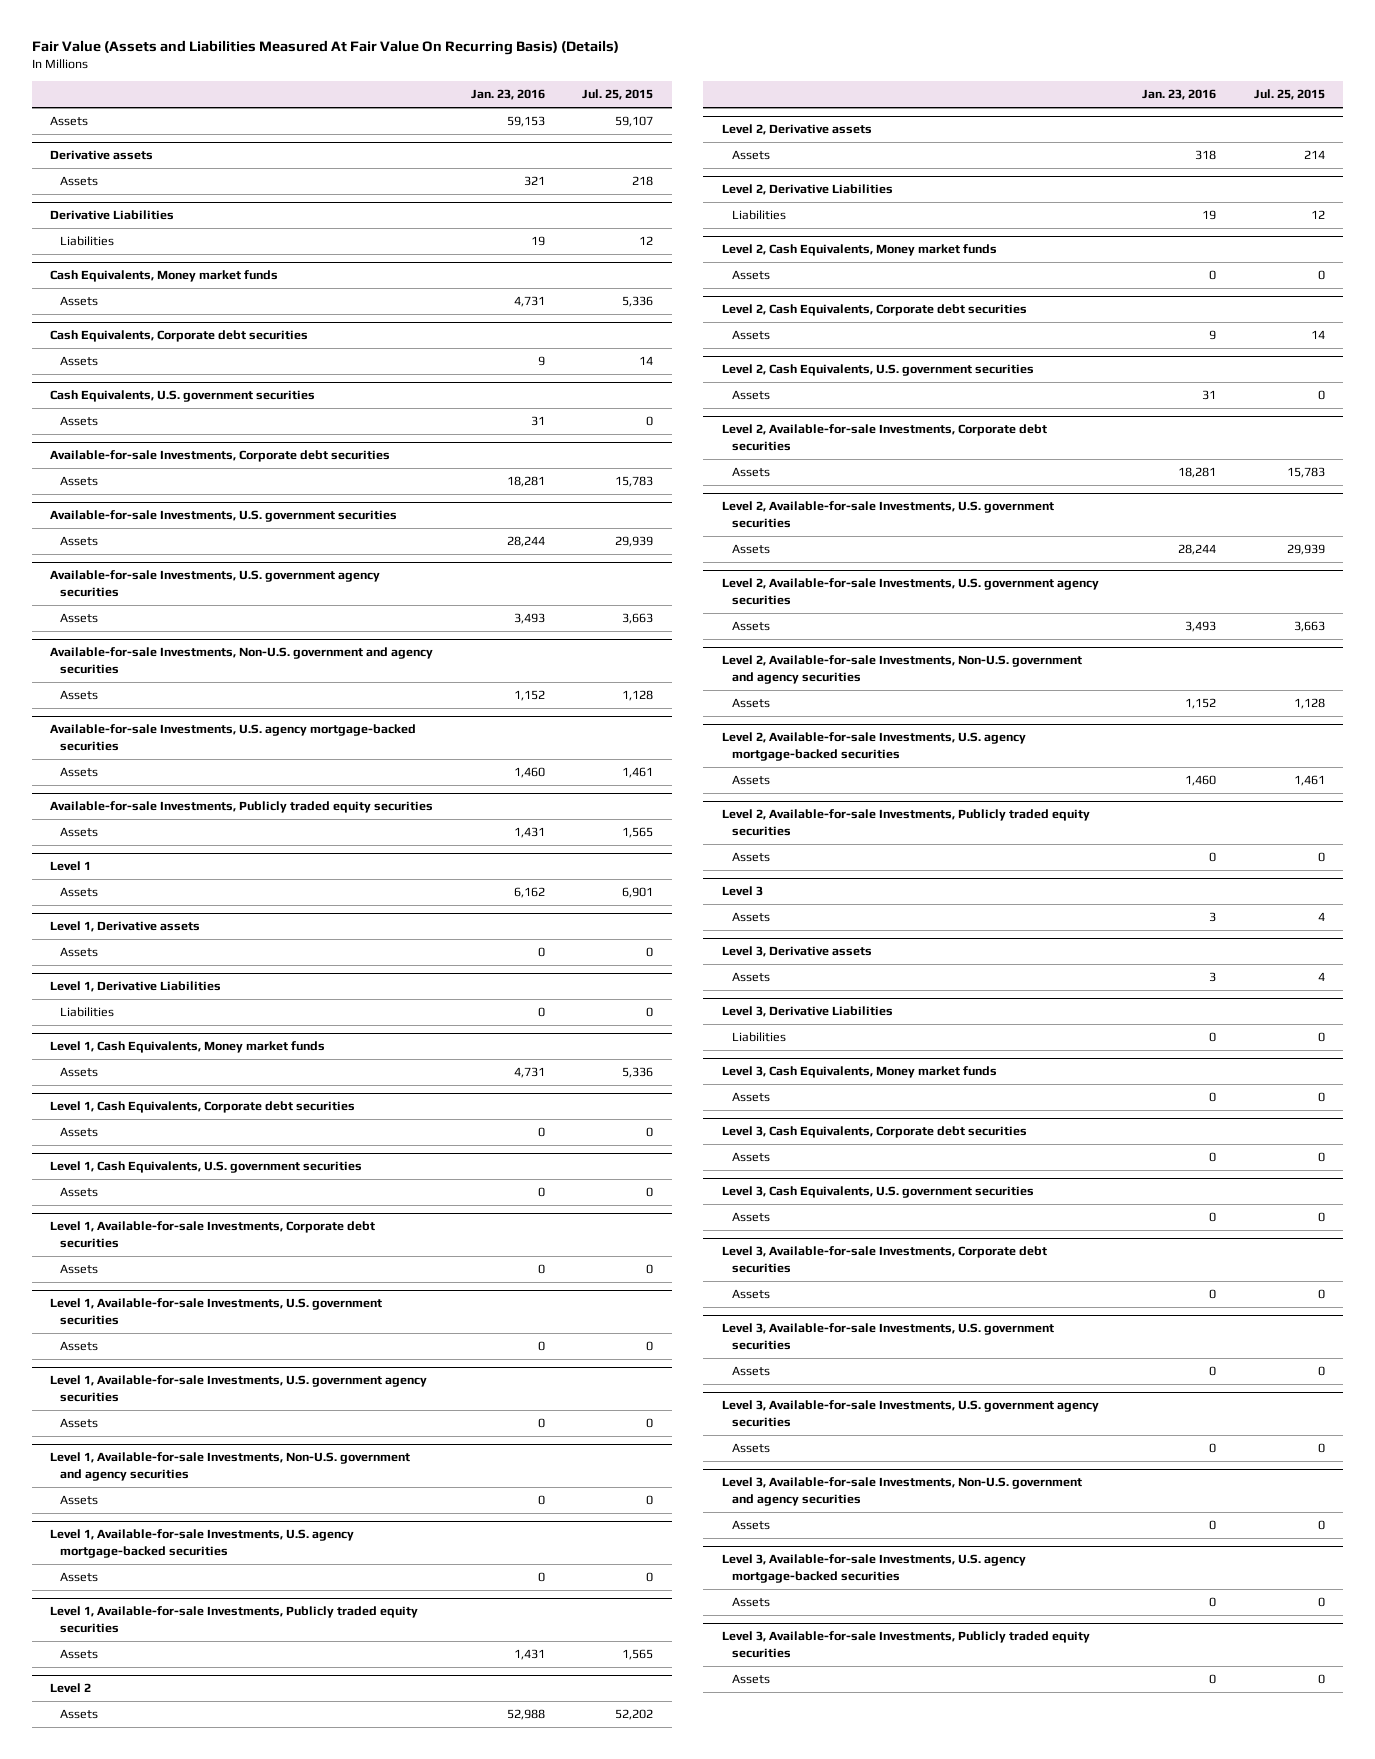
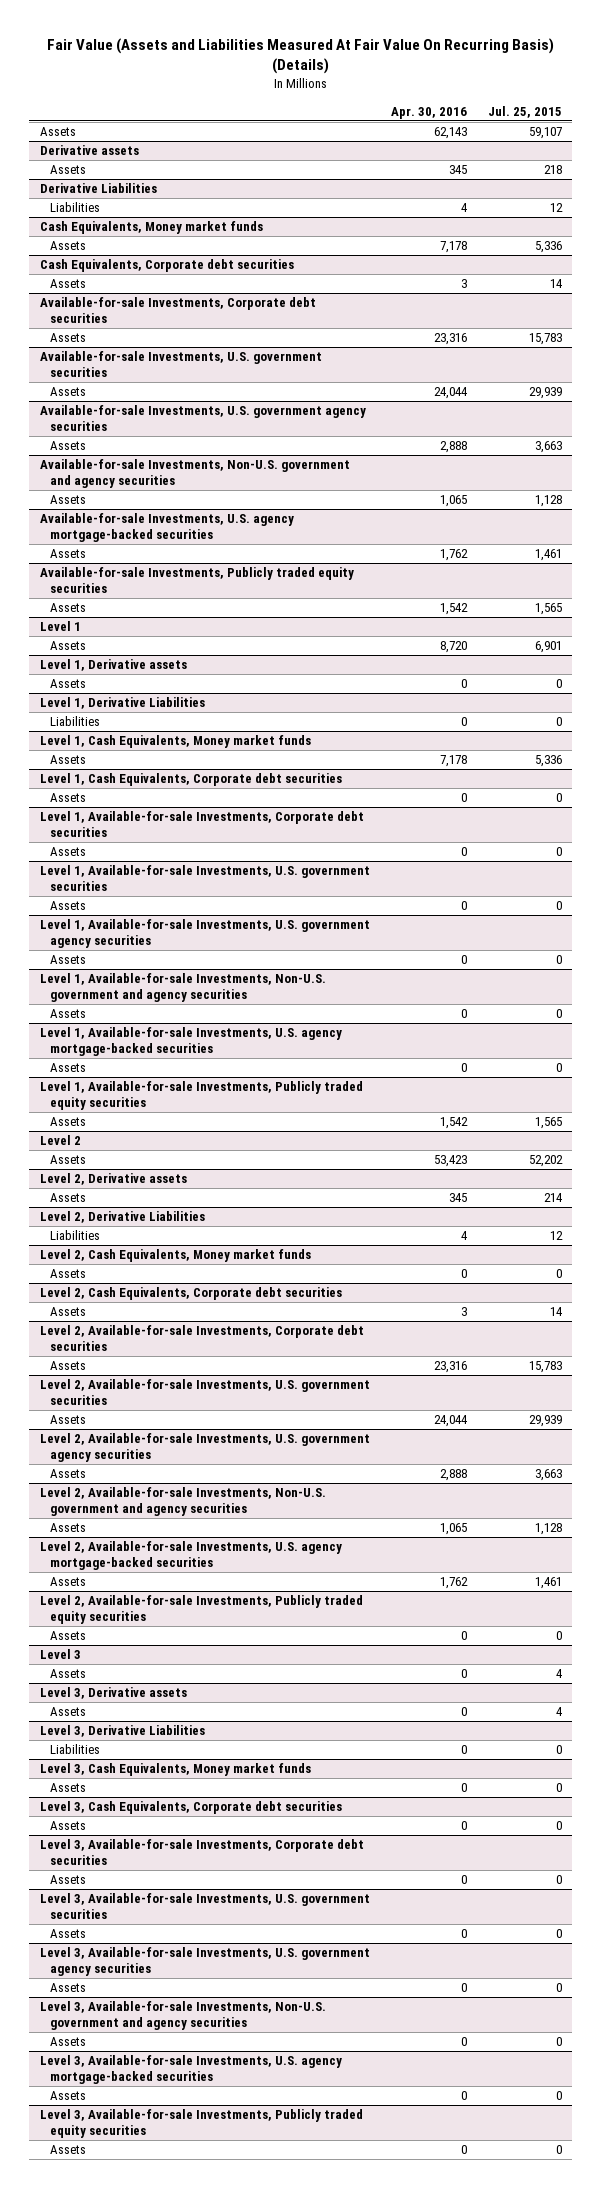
[470,89,545,101] Jan. 23, 2016 -> none
none -> [390,106,467,119] Apr. 30, 2016
[50,390,316,403] Cash Equivalents, U.S. government securities -> none
[60,416,99,427] Assets -> none
[50,1161,363,1174] Level 1, Cash Equivalents, U.S. government securities -> none
[60,1187,99,1198] Assets -> none
[722,364,1035,377] Level 2, Cash Equivalents, U.S. government securities -> none
[732,390,771,401] Assets -> none
[722,1186,1035,1199] Level 3, Cash Equivalents, U.S. government securities -> none
[732,1212,771,1223] Assets -> none

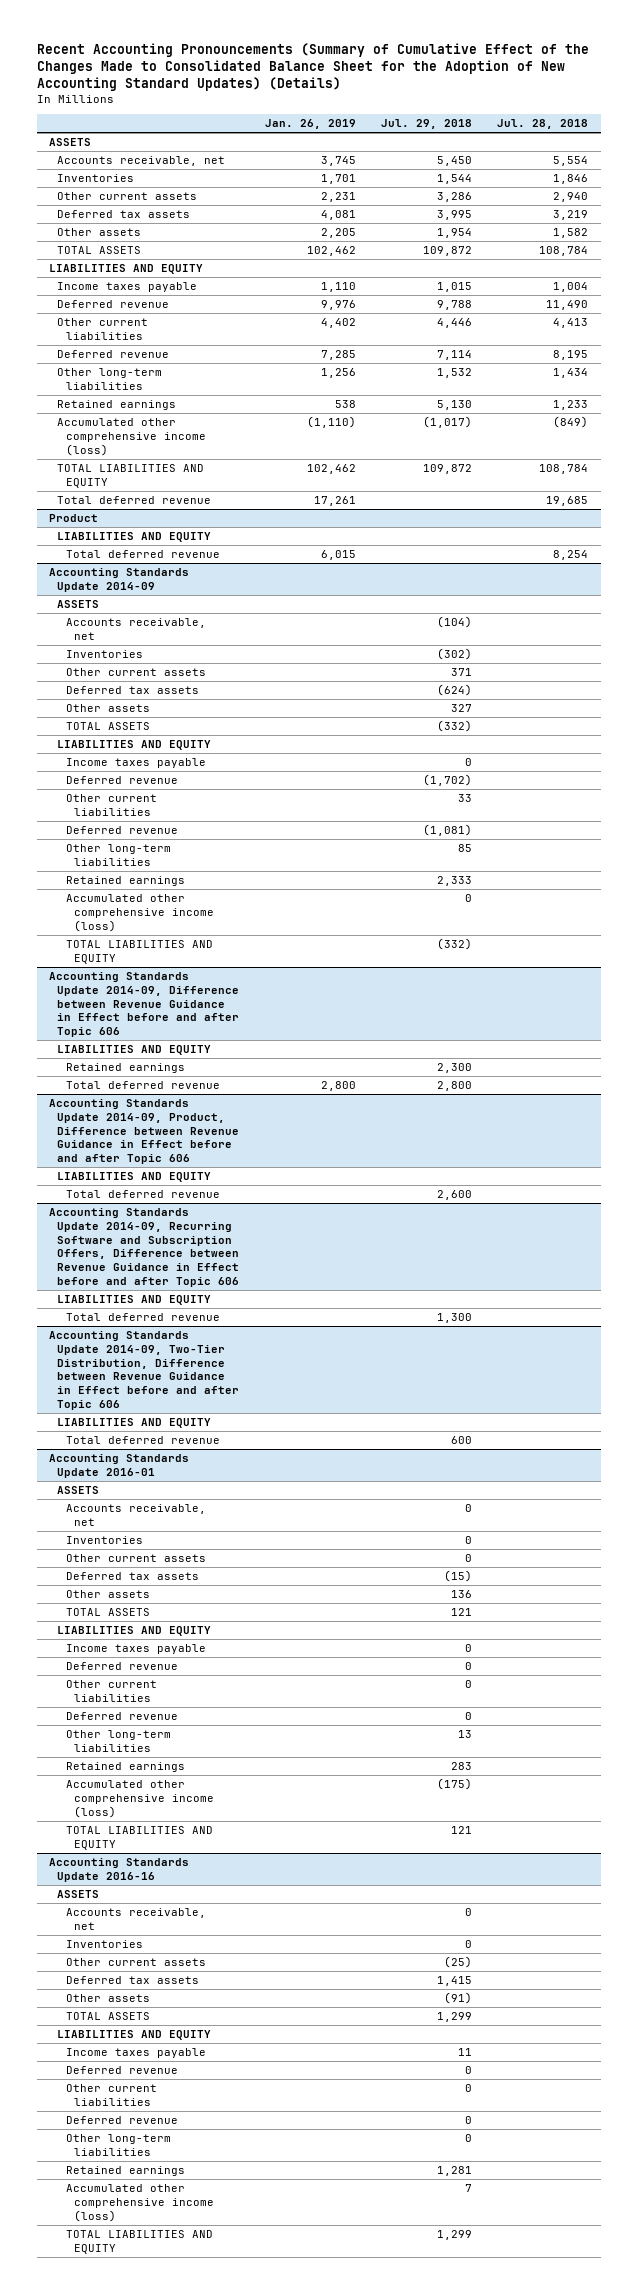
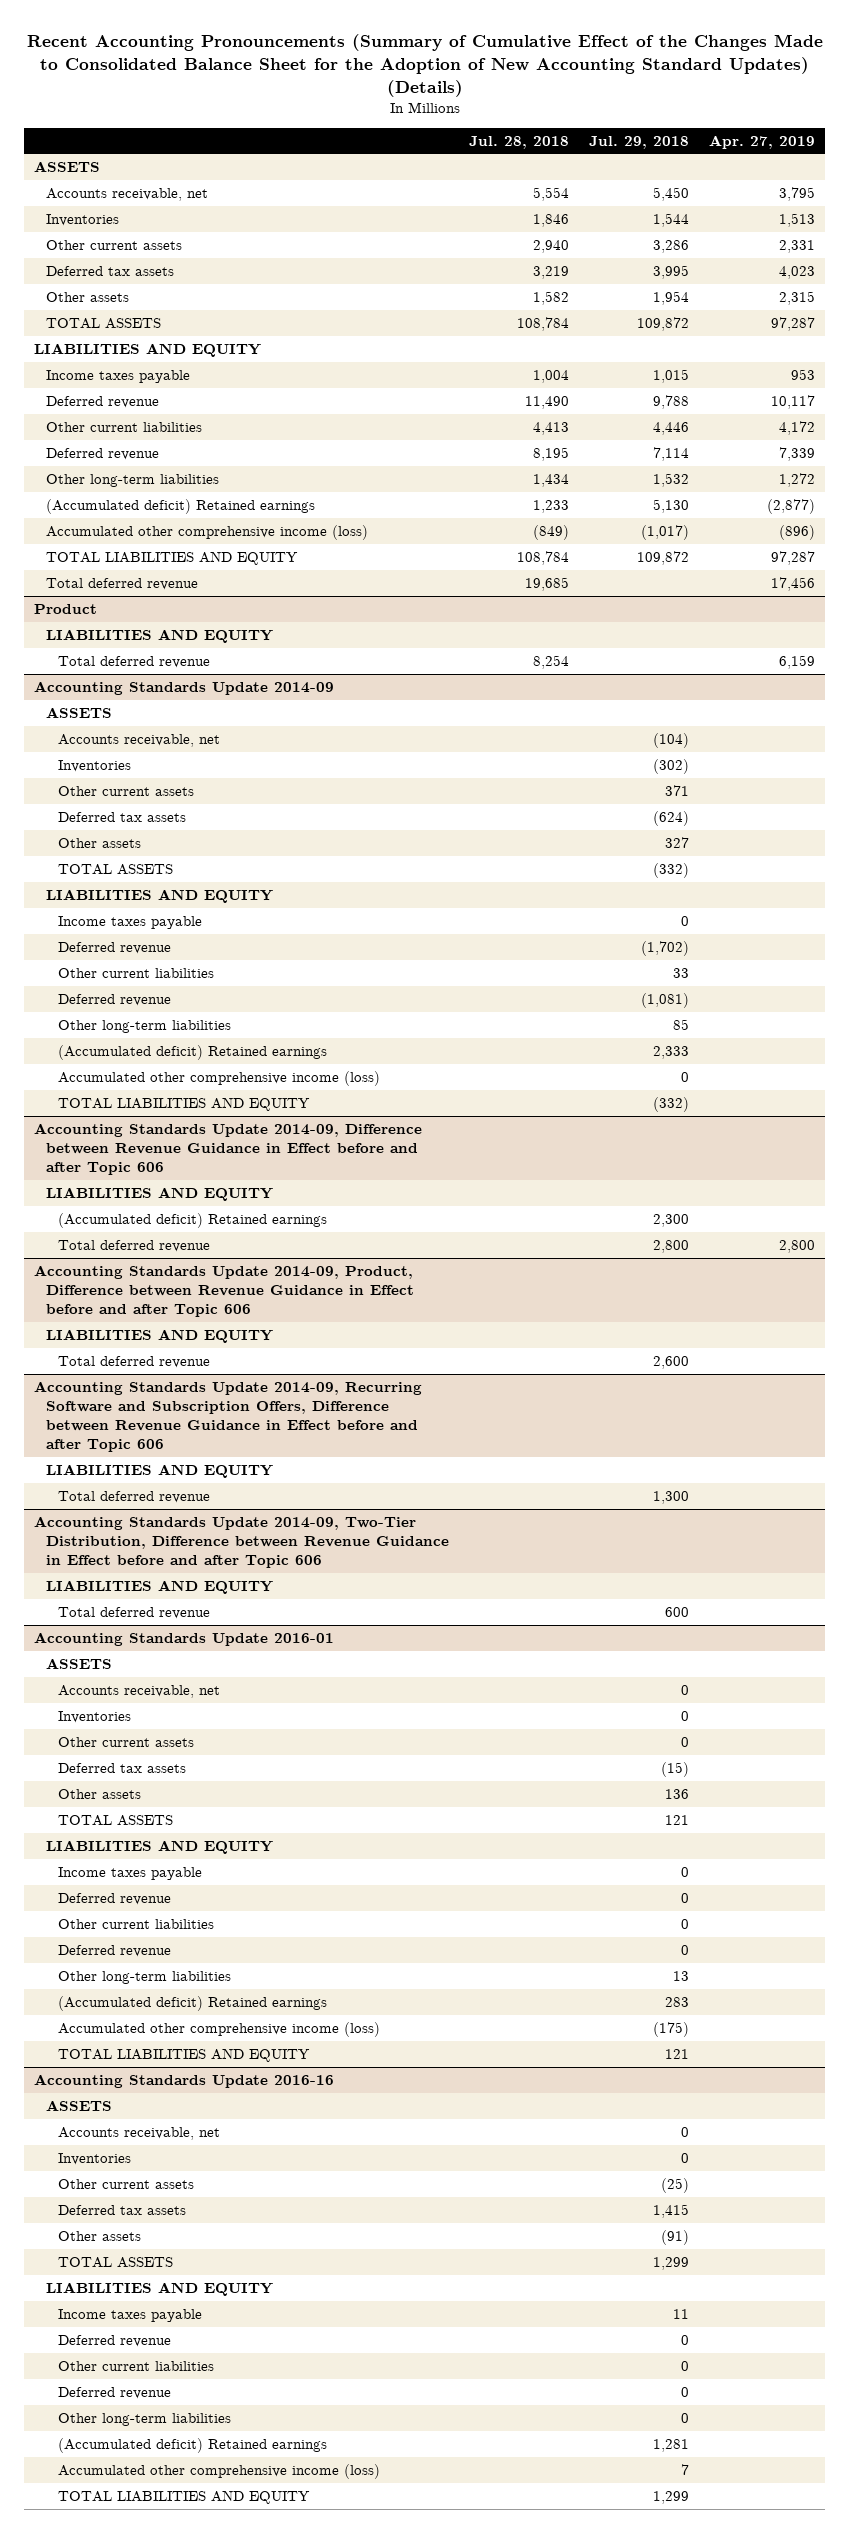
[264,119,356,130] Jan. 26, 2019 -> none
none -> [709,134,816,149] Apr. 27, 2019
[57,400,177,411] Retained earnings -> [46,498,316,514] (Accumulated deficit) Retained earnings
[65,876,185,887] Retained earnings -> [58,1044,328,1060] (Accumulated deficit) Retained earnings
[65,1063,185,1074] Retained earnings -> [58,1212,328,1228] (Accumulated deficit) Retained earnings
[65,1762,185,1773] Retained earnings -> [58,1995,328,2011] (Accumulated deficit) Retained earnings
[65,2166,185,2177] Retained earnings -> [58,2437,328,2453] (Accumulated deficit) Retained earnings

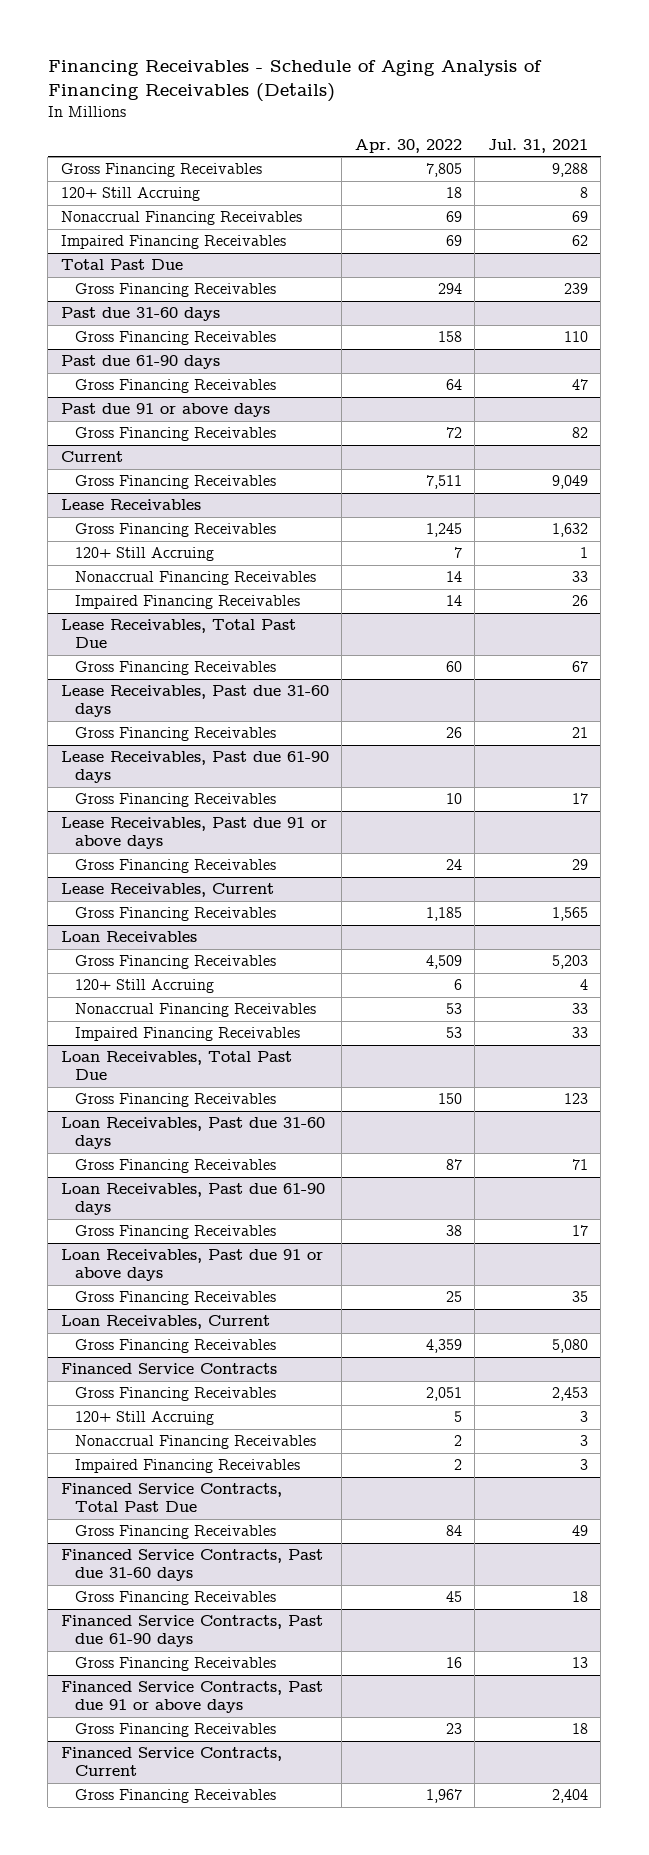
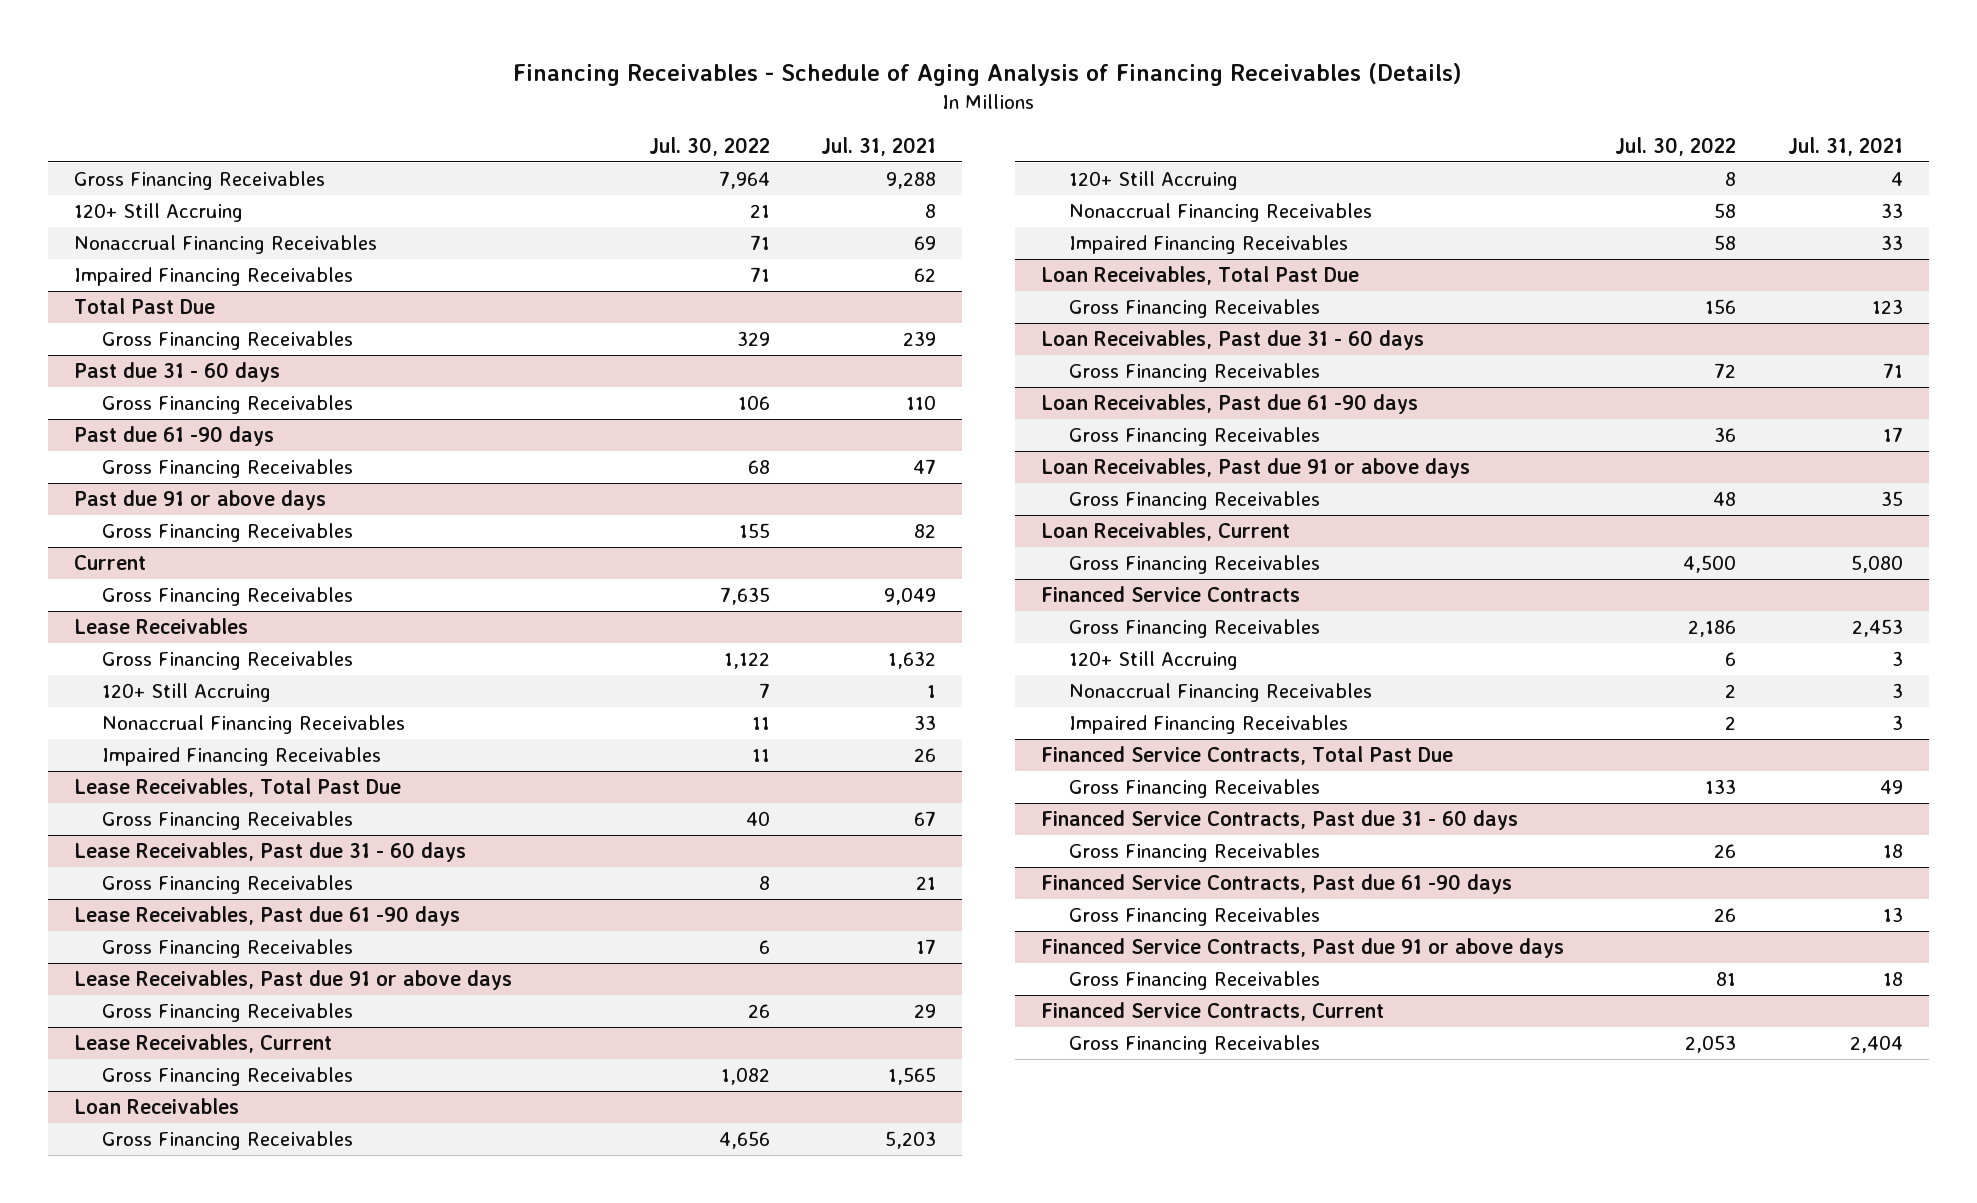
[354,138,462,153] Apr. 30, 2022 -> none
none -> [648,137,770,157] Jul. 30, 2022
[60,307,220,322] Past due 31-60 days -> [73,361,280,382] Past due 31 - 60 days
[60,355,220,370] Past due 61-90 days -> [73,425,274,446] Past due 61 -90 days
[60,685,329,718] Lease Receivables, Past due 31-60 days -> [73,841,466,862] Lease Receivables, Past due 31 - 60 days
[60,751,329,784] Lease Receivables, Past due 61-90 days -> [73,905,460,926] Lease Receivables, Past due 61 -90 days
[60,1117,325,1150] Loan Receivables, Past due 31-60 days -> [1040,329,1424,350] Loan Receivables, Past due 31 - 60 days
[60,1183,325,1216] Loan Receivables, Past due 61-90 days -> [1040,393,1418,414] Loan Receivables, Past due 61 -90 days
[60,1549,323,1582] Financed Service Contracts, Past due 31-60 days -> [1040,809,1518,830] Financed Service Contracts, Past due 31 - 60 days
[60,1615,323,1648] Financed Service Contracts, Past due 61-90 days -> [1040,873,1512,894] Financed Service Contracts, Past due 61 -90 days

